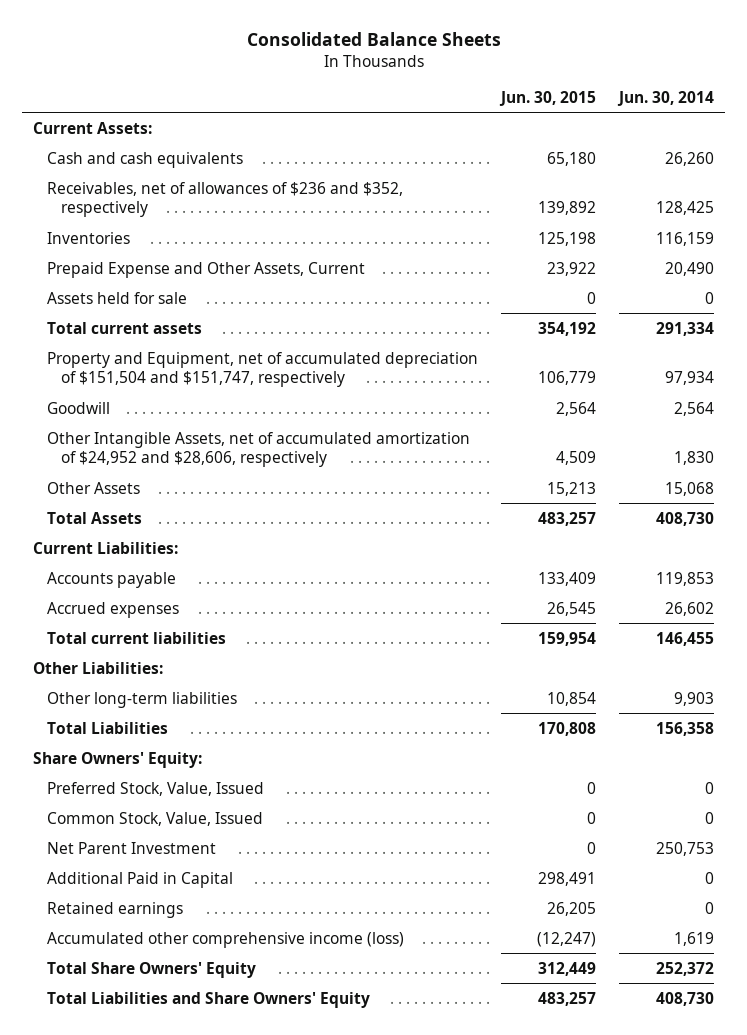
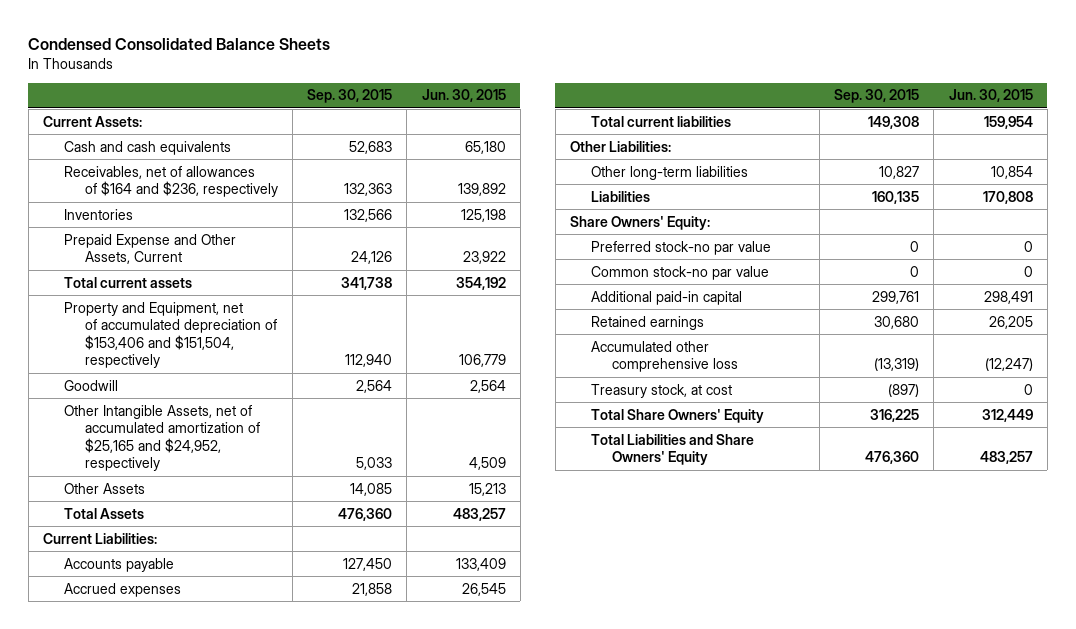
[246,31,501,46] Consolidated Balance Sheets -> [28,37,331,50] Condensed Consolidated Balance Sheets
[616,90,714,106] Jun. 30, 2014 -> none
none -> [307,89,393,104] Sep. 30, 2015
[47,181,404,217] Receivables, net of allowances of $236 and $352, respectively -> [63,165,278,198] Receivables, net of allowances of $164 and $236, respectively
[47,291,188,304] Assets held for sale -> none
[47,351,479,387] Property and Equipment, net of accumulated depreciation of $151,504 and $151,747, respectively -> [63,301,277,369] Property and Equipment, net of accumulated depreciation of $153,406 and $151,504, respectively
[47,431,471,467] Other Intangible Assets, net of accumulated amortization of $24,952 and $28,606, respectively -> [63,404,260,472] Other Intangible Assets, net of accumulated amortization of $25,165 and $24,952, respectively
[47,721,169,734] Total Liabilities -> [590,190,650,202] Liabilities
[47,841,217,854] Net Parent Investment -> none
[47,781,265,796] Preferred Stock, Value, Issued -> [590,240,771,255] Preferred stock-no par value
[47,811,264,826] Common Stock, Value, Issued -> [590,265,769,280] Common stock-no par value
[47,871,234,888] Additional Paid in Capital -> [590,290,742,305] Additional paid-in capital
[47,931,405,948] Accumulated other comprehensive income (loss) -> [590,340,738,373] Accumulated other comprehensive loss
none -> [590,383,732,398] Treasury stock, at cost

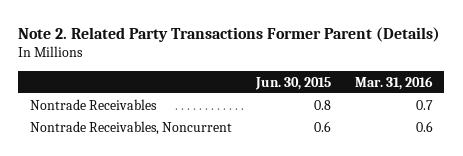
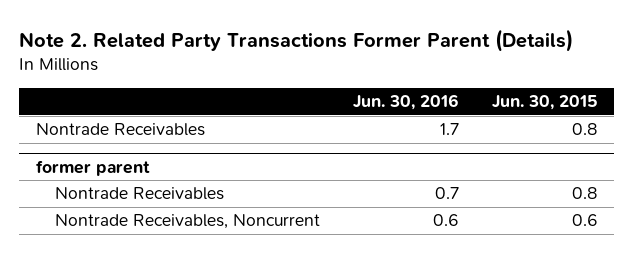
[354,75,433,90] Mar. 31, 2016 -> none
none -> [353,94,460,111] Jun. 30, 2016
none -> [35,160,150,177] former parent
none -> [55,187,225,201] Nontrade Receivables

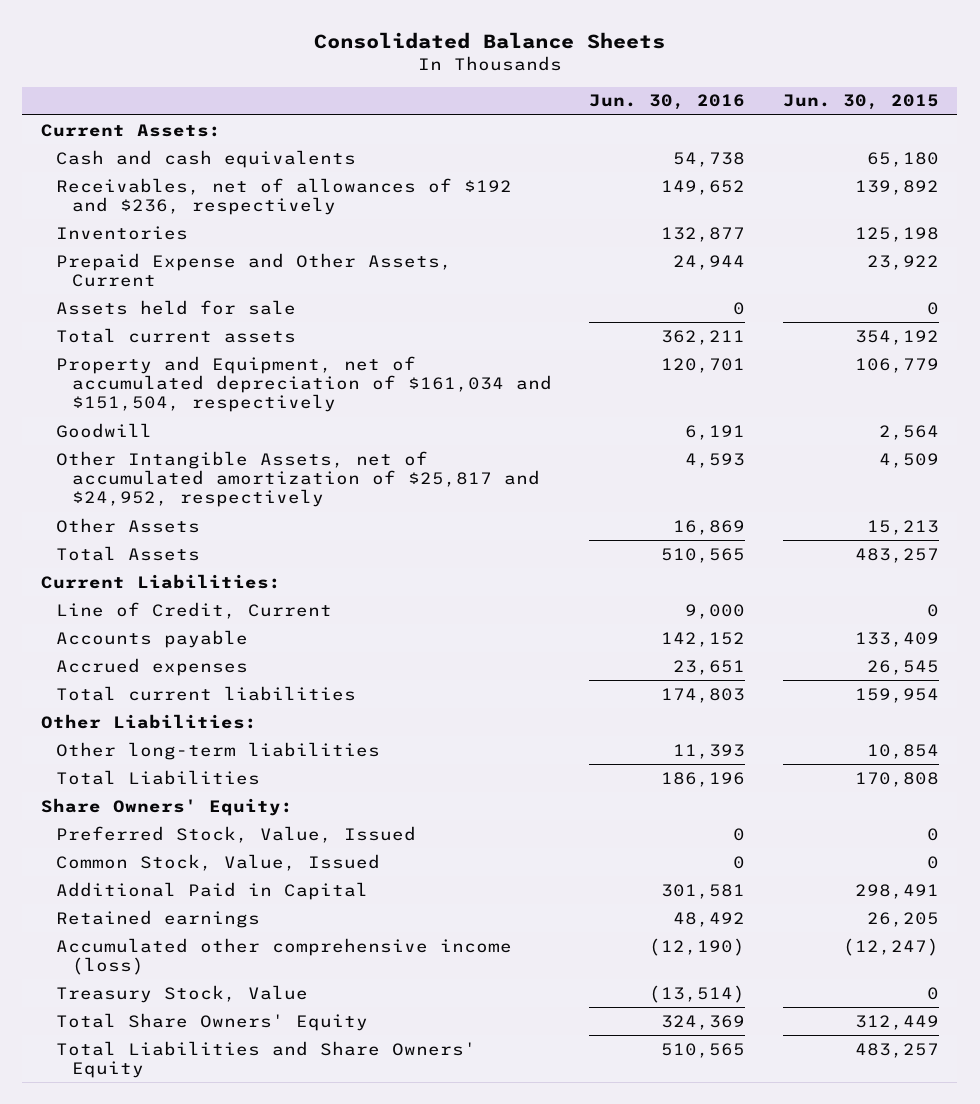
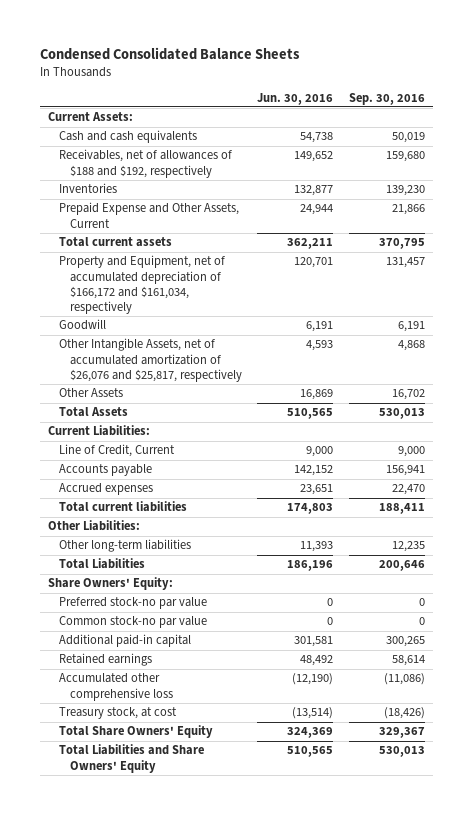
[313,31,665,49] Consolidated Balance Sheets -> [39,47,300,61] Condensed Consolidated Balance Sheets
[782,94,939,111] Jun. 30, 2015 -> none
none -> [348,92,425,105] Sep. 30, 2016
[56,177,513,216] Receivables, net of allowances of $192 and $236, respectively -> [58,149,232,178] Receivables, net of allowances of $188 and $192, respectively
[56,299,297,315] Assets held for sale -> none
[56,355,552,413] Property and Equipment, net of accumulated depreciation of $161,034 and $151,504, respectively -> [58,255,225,314] Property and Equipment, net of accumulated depreciation of $166,172 and $161,034, respectively
[56,450,540,508] Other Intangible Assets, net of accumulated amortization of $25,817 and $24,952, respectively -> [58,338,242,382] Other Intangible Assets, net of accumulated amortization of $26,076 and $25,817, respectively
[56,825,417,843] Preferred Stock, Value, Issued -> [58,597,207,610] Preferred stock-no par value
[56,853,381,871] Common Stock, Value, Issued -> [58,616,207,629] Common stock-no par value
[56,881,369,900] Additional Paid in Capital -> [58,634,191,648] Additional paid-in capital
[56,937,513,976] Accumulated other comprehensive income (loss) -> [58,673,173,701] Accumulated other comprehensive loss
[56,984,309,1003] Treasury Stock, Value -> [58,707,177,720] Treasury stock, at cost

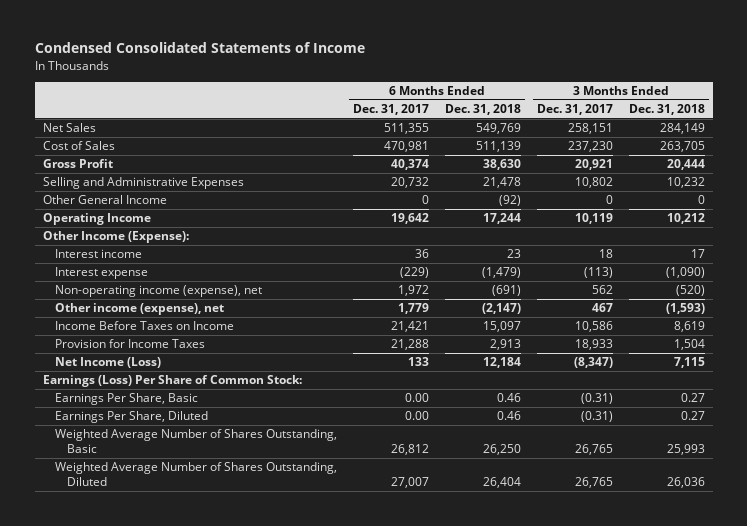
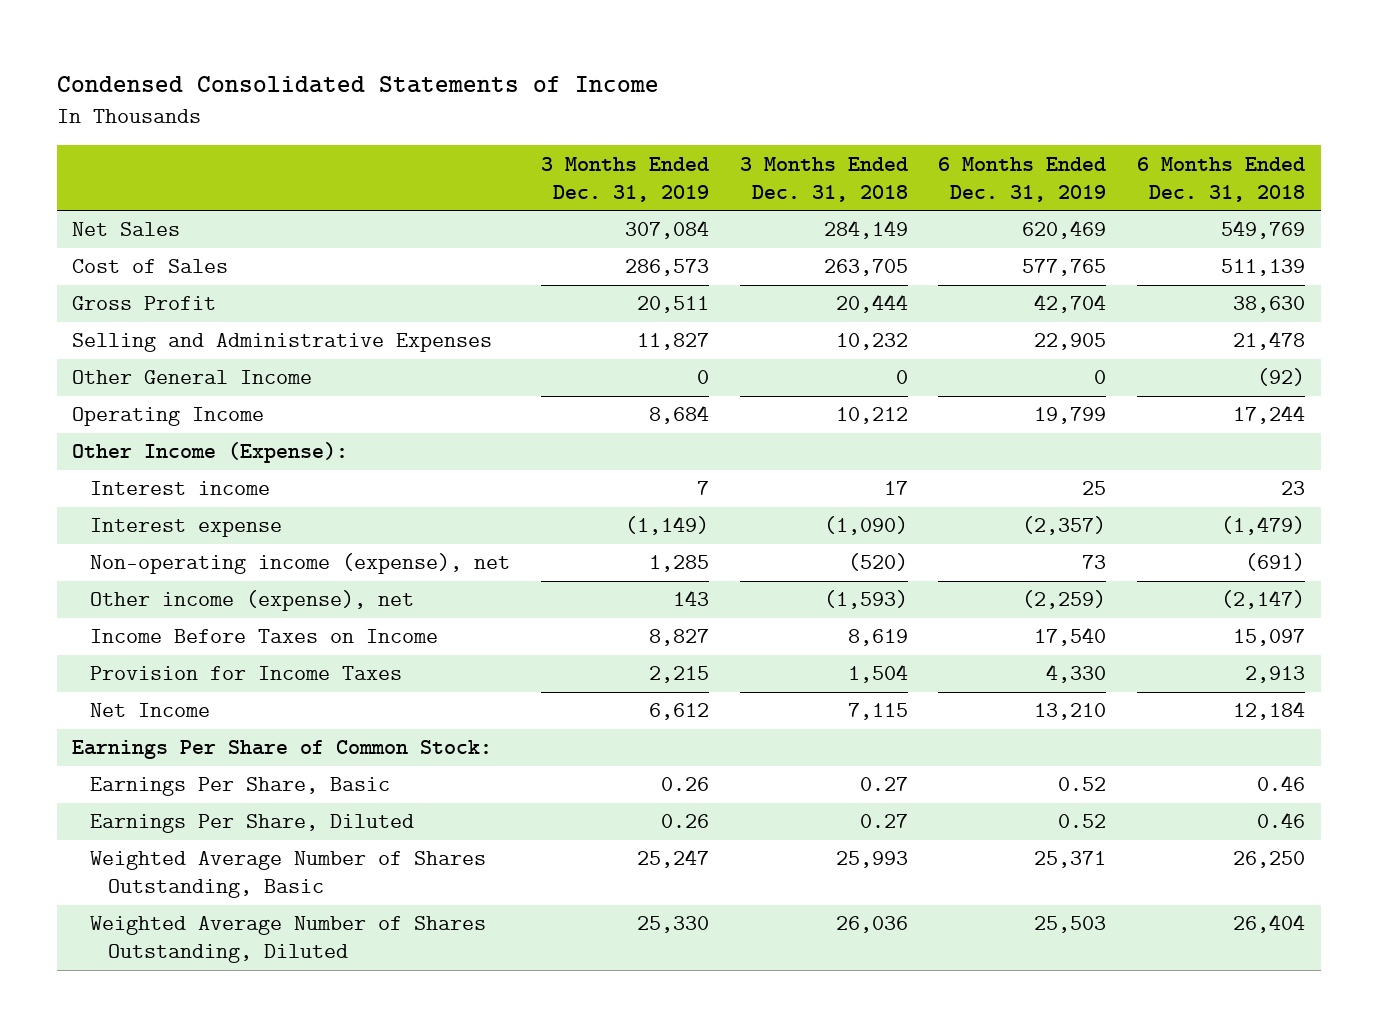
[352,104,429,116] Dec. 31, 2017 -> none
[536,104,613,116] Dec. 31, 2017 -> none
none -> [541,156,710,202] 3 Months Ended Dec. 31, 2019
none -> [938,156,1107,202] 6 Months Ended Dec. 31, 2019
[54,357,161,369] Net Income (Loss) -> [90,703,211,718] Net Income
[42,375,302,388] Earnings (Loss) Per Share of Common Stock: -> [72,740,493,760] Earnings Per Share of Common Stock:

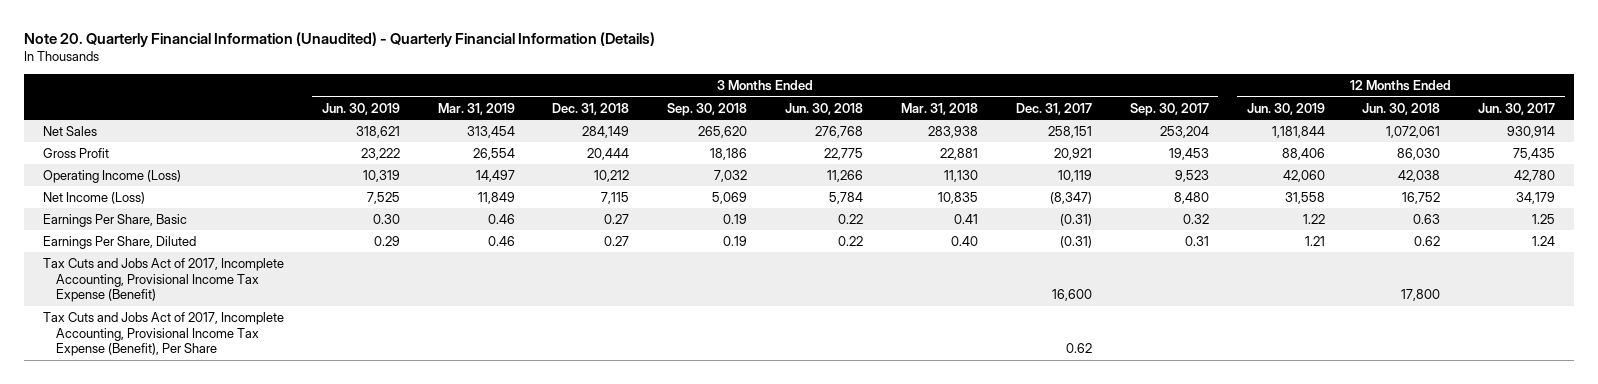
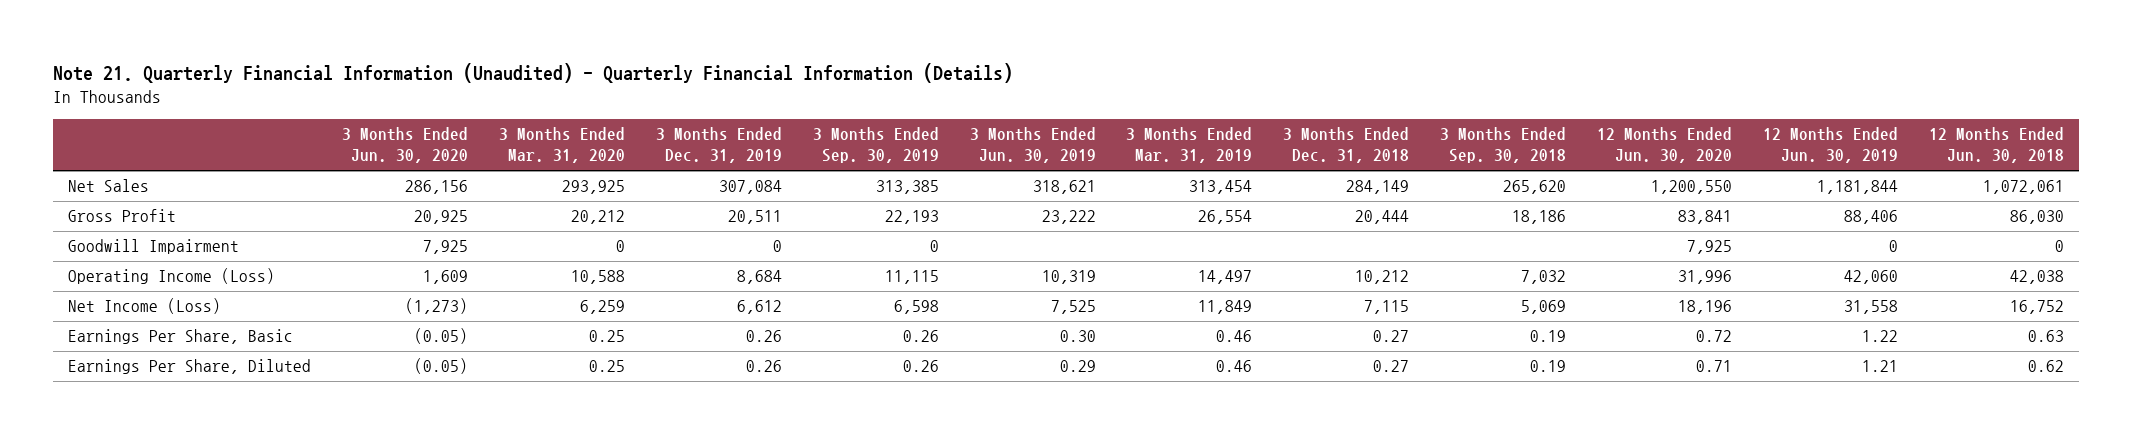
[23,32,655,48] Note 20. Quarterly Financial Information (Unaudited) - Quarterly Financial Information (Details) -> [52,63,1013,84] Note 21. Quarterly Financial Information (Unaudited) - Quarterly Financial Information (Details)
[785,102,864,115] Jun. 30, 2018 -> none
[900,102,978,115] Mar. 31, 2018 -> none
[1015,102,1092,115] Dec. 31, 2017 -> none
[1129,102,1209,116] Sep. 30, 2017 -> none
[1478,102,1556,115] Jun. 30, 2017 -> none
none -> [342,127,469,164] 3 Months Ended Jun. 30, 2020
none -> [499,127,626,164] 3 Months Ended Mar. 31, 2020
none -> [655,127,782,164] 3 Months Ended Dec. 31, 2019
none -> [812,127,939,164] 3 Months Ended Sep. 30, 2019
none -> [1596,127,1732,164] 12 Months Ended Jun. 30, 2020
none -> [68,239,240,255] Goodwill Impairment
[42,257,284,303] Tax Cuts and Jobs Act of 2017, Incomplete Accounting, Provisional Income Tax Expense (Benefit) -> none
[42,311,284,357] Tax Cuts and Jobs Act of 2017, Incomplete Accounting, Provisional Income Tax Expense (Benefit), Per Share -> none

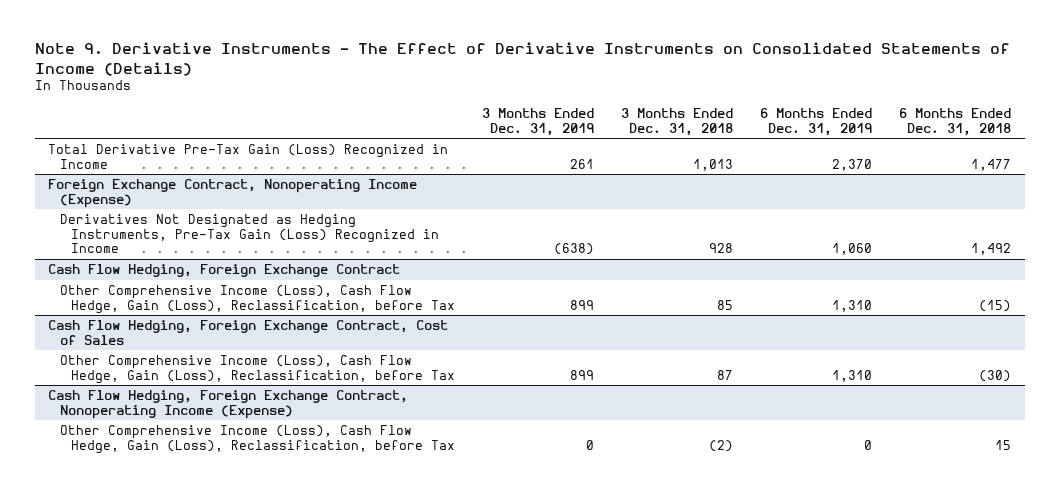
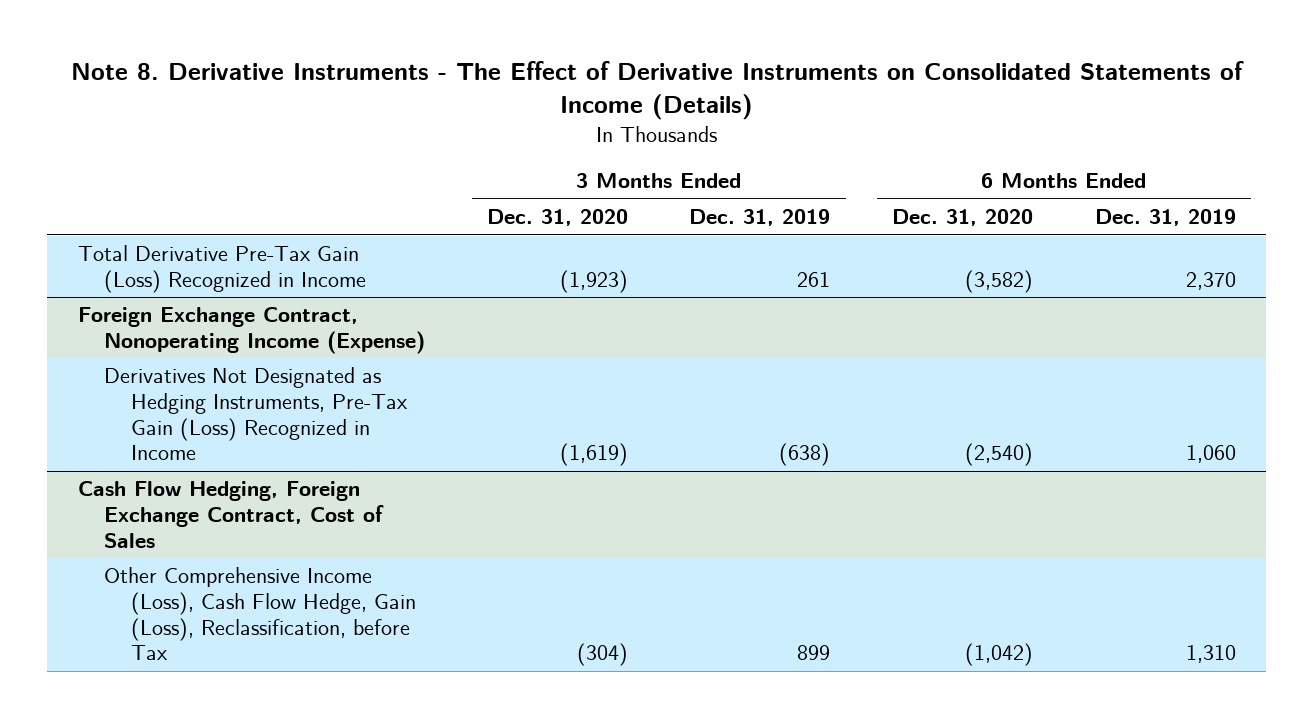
[34,42,1010,76] Note 9. Derivative Instruments - The Effect of Derivative Instruments on Consolidated Statements of Income (Details) -> [70,60,1244,120] Note 8. Derivative Instruments - The Effect of Derivative Instruments on Consolidated Statements of Income (Details)
[620,107,733,136] 3 Months Ended Dec. 31, 2018 -> none
[899,107,1012,136] 6 Months Ended Dec. 31, 2018 -> none
none -> [486,209,628,227] Dec. 31, 2020
none -> [892,209,1034,227] Dec. 31, 2020
[48,264,401,278] Cash Flow Hedging, Foreign Exchange Contract -> none
[59,285,455,314] Other Comprehensive Income (Loss), Cash Flow Hedge, Gain (Loss), Reclassification, before Tax -> none
[48,390,409,419] Cash Flow Hedging, Foreign Exchange Contract, Nonoperating Income (Expense) -> none
[59,425,455,454] Other Comprehensive Income (Loss), Cash Flow Hedge, Gain (Loss), Reclassification, before Tax -> none

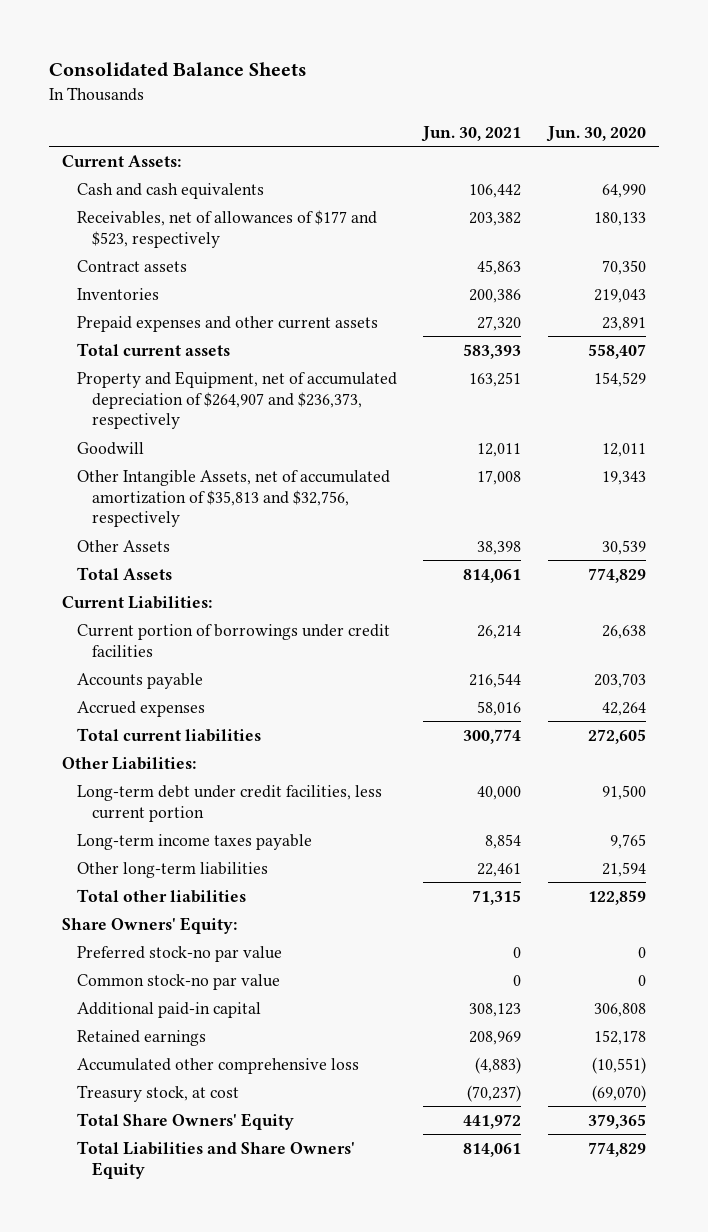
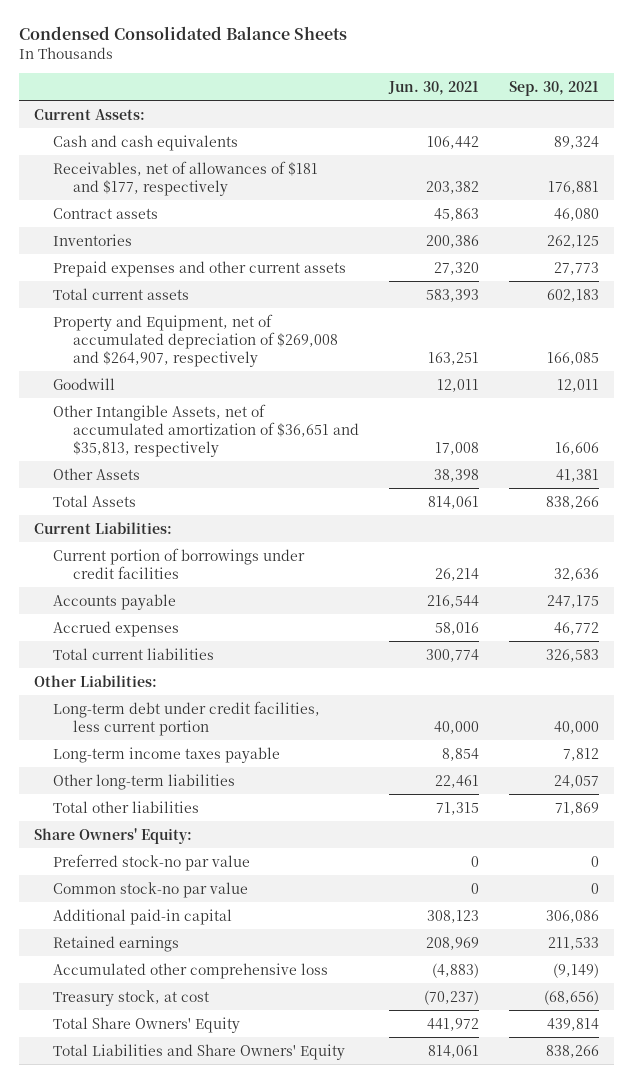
[48,62,307,78] Consolidated Balance Sheets -> [18,26,347,41] Condensed Consolidated Balance Sheets
[545,125,646,142] Jun. 30, 2020 -> none
none -> [508,80,599,96] Sep. 30, 2021
[76,209,377,248] Receivables, net of allowances of $177 and $523, respectively -> [53,160,319,196] Receivables, net of allowances of $181 and $177, respectively
[76,370,397,430] Property and Equipment, net of accumulated depreciation of $264,907 and $236,373, respectively -> [53,313,338,367] Property and Equipment, net of accumulated depreciation of $269,008 and $264,907, respectively
[76,469,390,528] Other Intangible Assets, net of accumulated amortization of $35,813 and $32,756, respectively -> [53,403,359,457] Other Intangible Assets, net of accumulated amortization of $36,651 and $35,813, respectively

